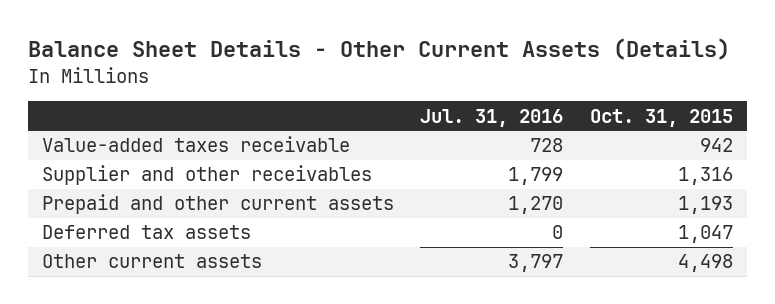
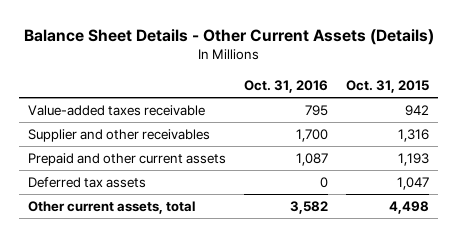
[420,108,564,127] Jul. 31, 2016 -> none
none -> [244,79,329,93] Oct. 31, 2016
[41,254,262,269] Other current assets -> [28,200,196,214] Other current assets, total

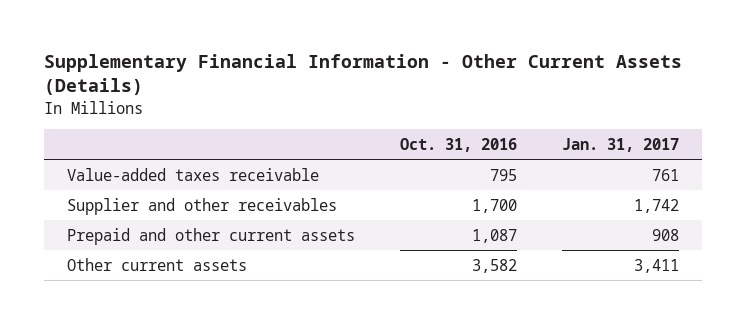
[23,28,434,45] Balance Sheet Details - Other Current Assets (Details) -> [43,54,682,96] Supplementary Financial Information - Other Current Assets (Details)
[345,79,429,93] Oct. 31, 2015 -> none
none -> [562,137,680,152] Jan. 31, 2017
[28,176,147,188] Deferred tax assets -> none
[28,200,196,214] Other current assets, total -> [66,257,247,271] Other current assets

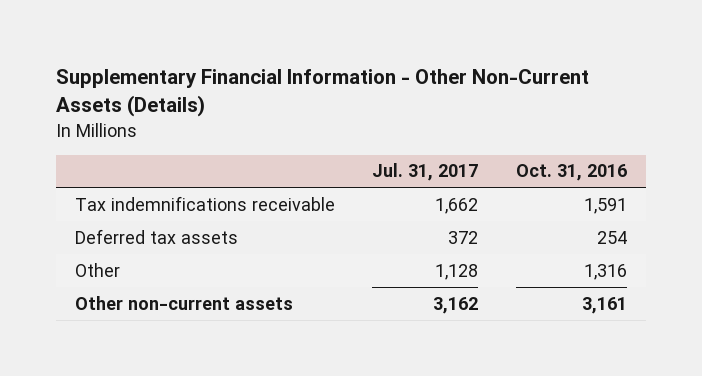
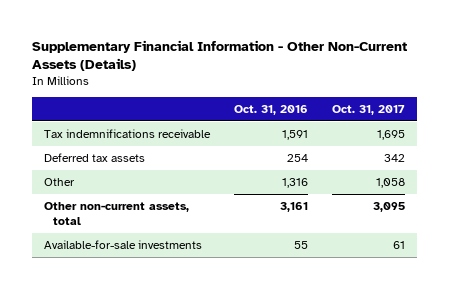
[372,163,479,182] Jul. 31, 2017 -> none
none -> [331,105,405,116] Oct. 31, 2017
[75,295,294,310] Other non-current assets -> [44,201,190,226] Other non-current assets, total
none -> [44,239,203,249] Available-for-sale investments

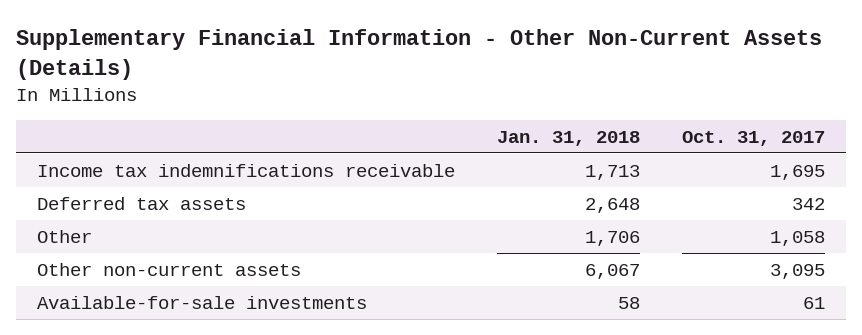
[234,105,309,116] Oct. 31, 2016 -> none
none -> [497,130,641,146] Jan. 31, 2018
[44,128,212,138] Tax indemnifications receivable -> [36,163,455,177] Income tax indemnifications receivable
[44,201,190,226] Other non-current assets, total -> [36,262,301,276] Other non-current assets

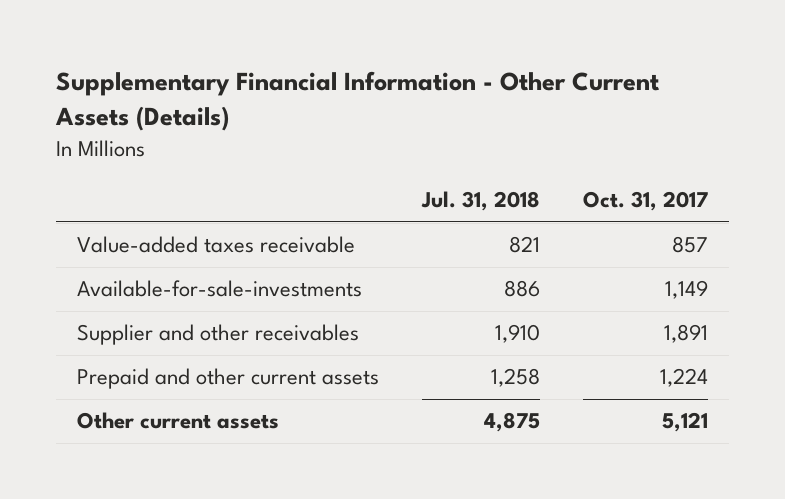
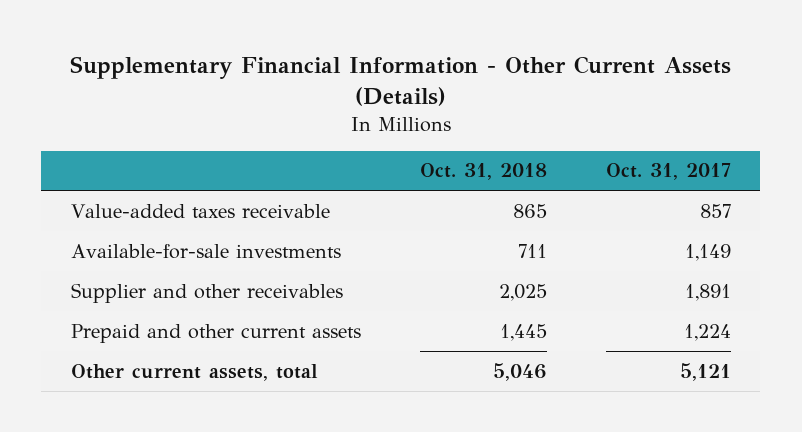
[420,191,540,212] Jul. 31, 2018 -> none
none -> [419,163,547,181] Oct. 31, 2018
[77,280,363,298] Available-for-sale-investments -> [70,243,341,259] Available-for-sale investments
[77,412,280,430] Other current assets -> [70,363,318,381] Other current assets, total

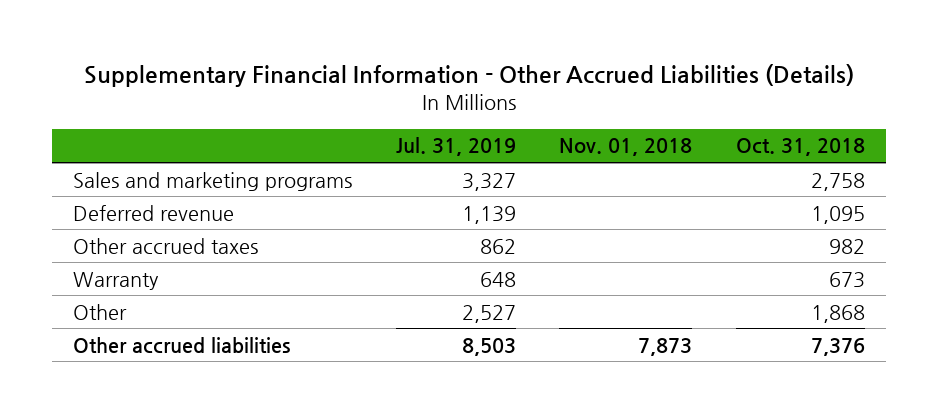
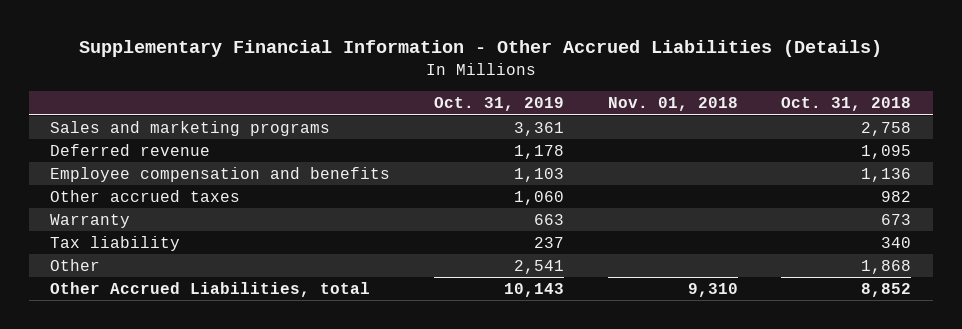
[395,137,516,157] Jul. 31, 2019 -> none
none -> [434,97,565,112] Oct. 31, 2019
none -> [50,167,391,183] Employee compensation and benefits
none -> [50,236,181,252] Tax liability
[73,336,291,354] Other accrued liabilities -> [50,282,371,298] Other Accrued Liabilities, total
[638,337,693,356] 7,873 -> [687,283,738,298] 9,310
[810,337,865,356] 7,376 -> [861,283,912,298] 8,852

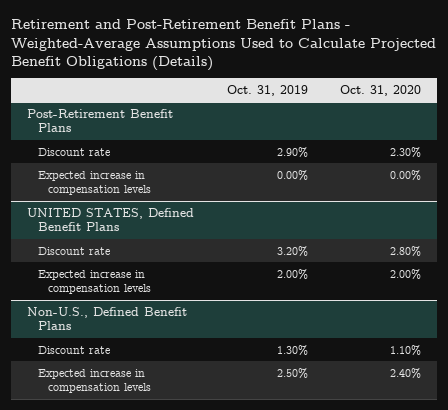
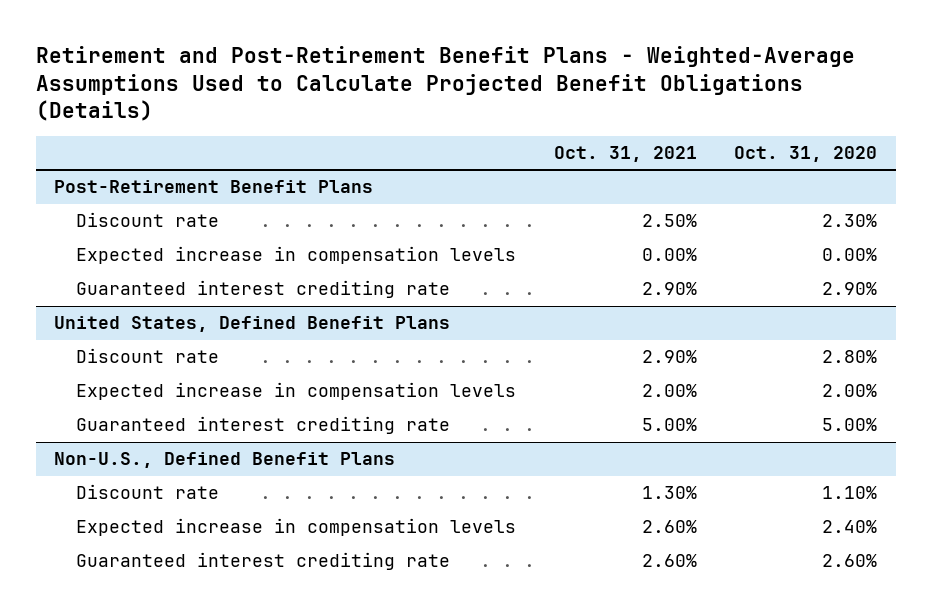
[226,84,308,96] Oct. 31, 2019 -> none
none -> [553,146,697,163] Oct. 31, 2021
none -> [76,280,451,299] Guaranteed interest crediting rate
[27,207,195,232] UNITED STATES, Defined Benefit Plans -> [54,316,451,333] United States, Defined Benefit Plans
none -> [76,416,451,435] Guaranteed interest crediting rate
none -> [76,552,451,571] Guaranteed interest crediting rate

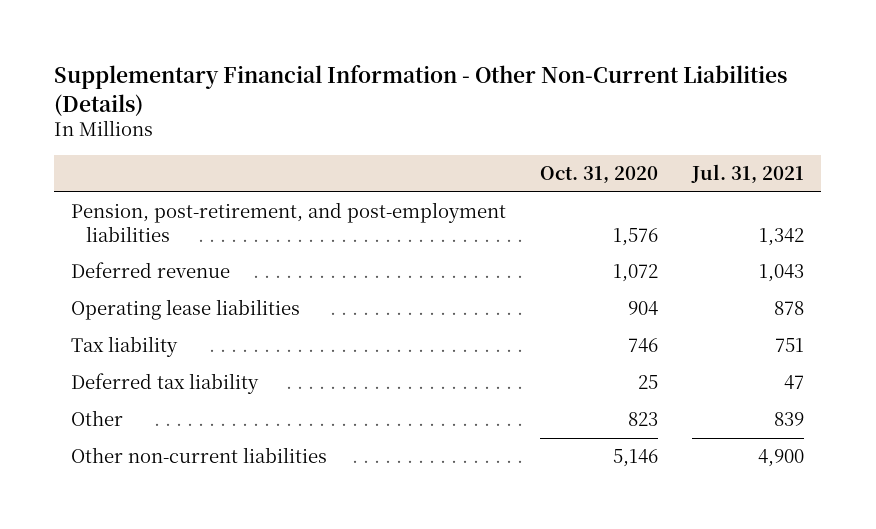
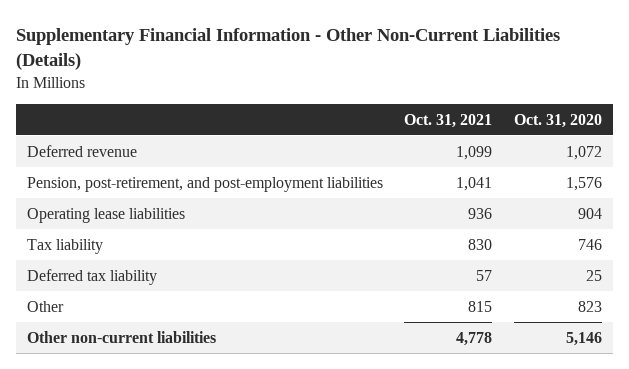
[691,164,805,185] Jul. 31, 2021 -> none
none -> [404,113,493,128] Oct. 31, 2021
[71,202,507,242] Pension, post-retirement, and post-employment liabilities -> [26,176,383,192] Pension, post-retirement, and post-employment liabilities

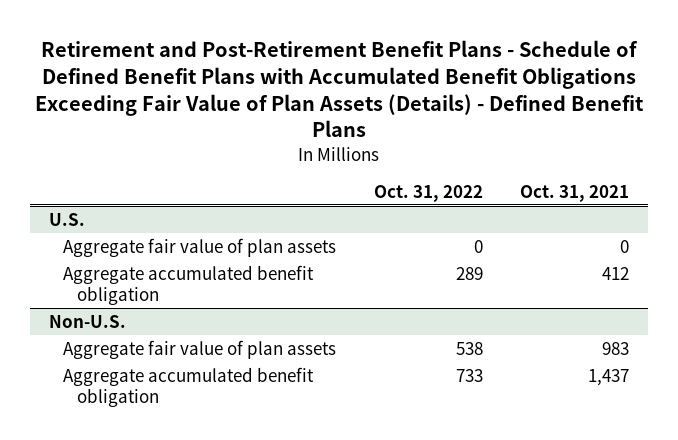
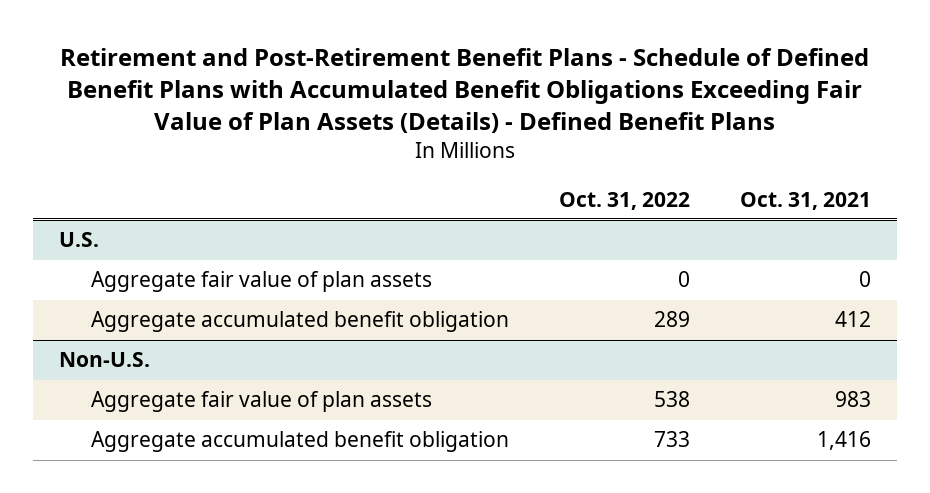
[588,368,630,386] 1,437 -> [817,431,872,451] 1,416

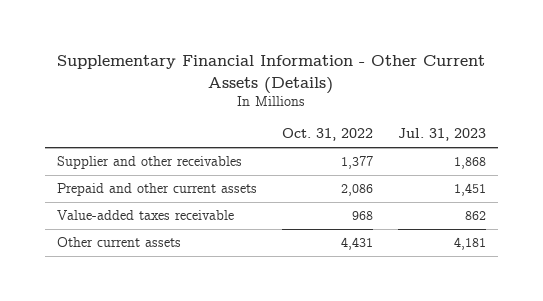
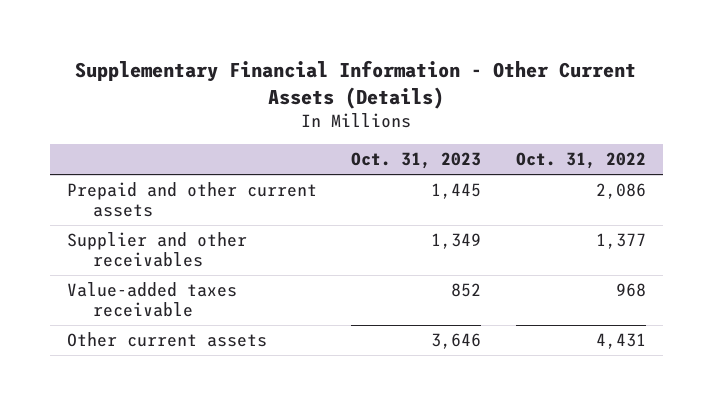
[397,128,486,142] Jul. 31, 2023 -> none
none -> [351,152,482,170] Oct. 31, 2023
[57,156,243,170] Supplier and other receivables -> [67,231,248,267] Supplier and other receivables

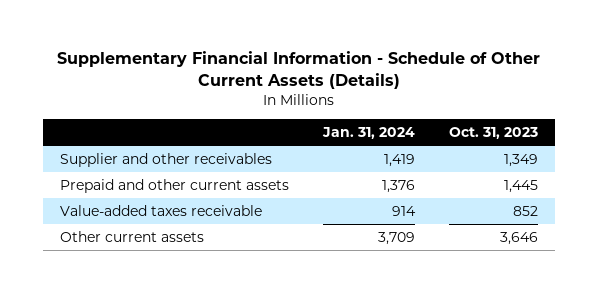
[75,59,637,109] Supplementary Financial Information - Other Current Assets (Details) -> [56,51,540,90] Supplementary Financial Information - Schedule of Other Current Assets (Details)
[515,152,646,170] Oct. 31, 2022 -> none
none -> [321,127,415,140] Jan. 31, 2024
[67,181,318,217] Prepaid and other current assets -> [59,178,289,193] Prepaid and other current assets

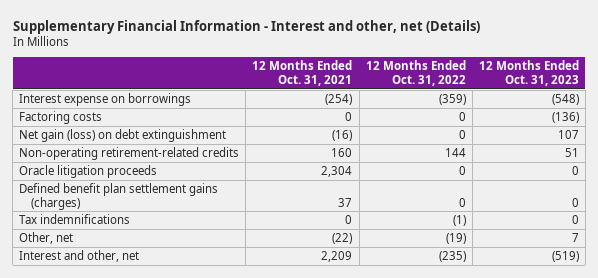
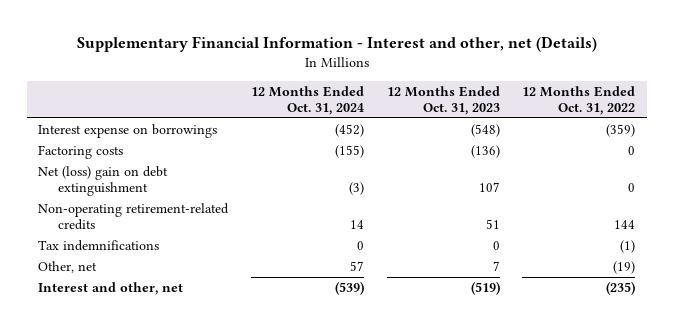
[252,60,353,86] 12 Months Ended Oct. 31, 2021 -> none
none -> [251,85,365,116] 12 Months Ended Oct. 31, 2024
[19,128,227,142] Net gain (loss) on debt extinguishment -> [38,165,169,197] Net (loss) gain on debt extinguishment
[19,164,158,178] Oracle litigation proceeds -> none
[19,182,219,210] Defined benefit plan settlement gains (charges) -> none

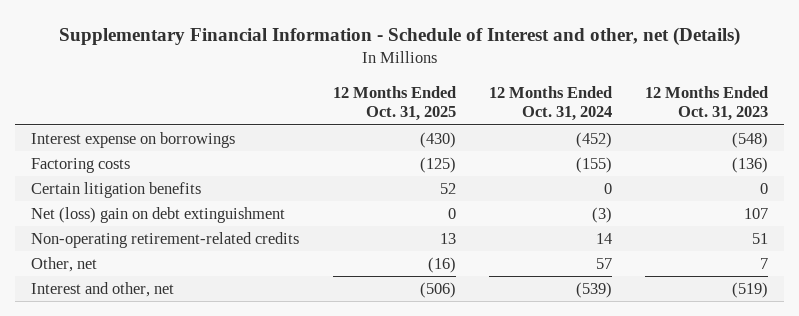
[76,36,597,53] Supplementary Financial Information - Interest and other, net (Details) -> [58,26,740,46] Supplementary Financial Information - Schedule of Interest and other, net (Details)
[522,85,636,116] 12 Months Ended Oct. 31, 2022 -> none
none -> [332,85,456,122] 12 Months Ended Oct. 31, 2025
none -> [31,182,202,199] Certain litigation benefits
[38,239,160,251] Tax indemnifications -> none

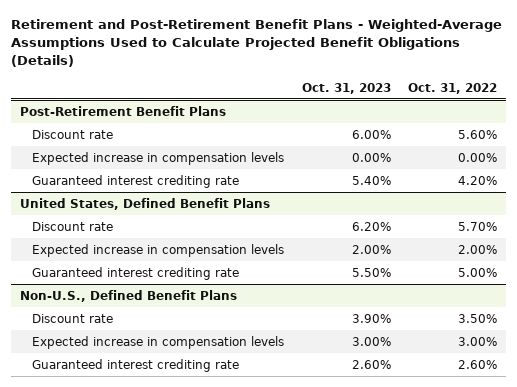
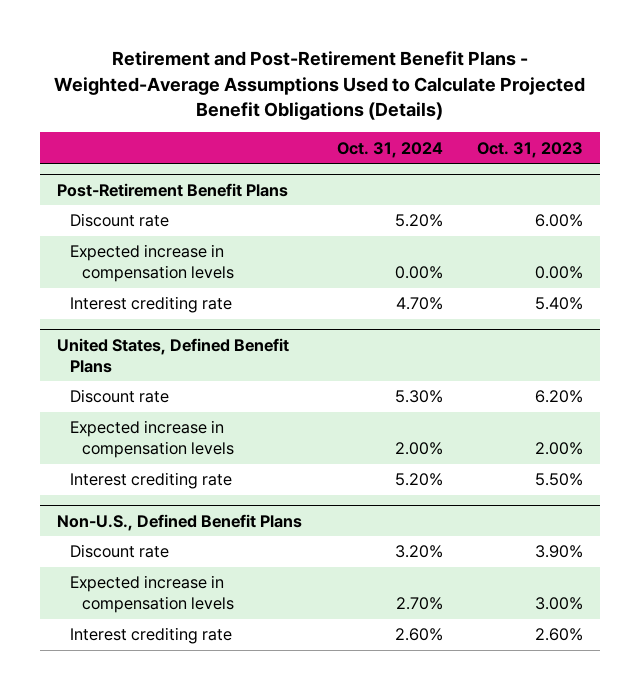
[407,82,497,94] Oct. 31, 2022 -> none
none -> [336,141,443,158] Oct. 31, 2024
[32,174,240,188] Guaranteed interest crediting rate -> [69,296,232,314] Interest crediting rate
[32,266,240,280] Guaranteed interest crediting rate -> [69,472,232,490] Interest crediting rate
[32,358,240,372] Guaranteed interest crediting rate -> [69,627,232,645] Interest crediting rate

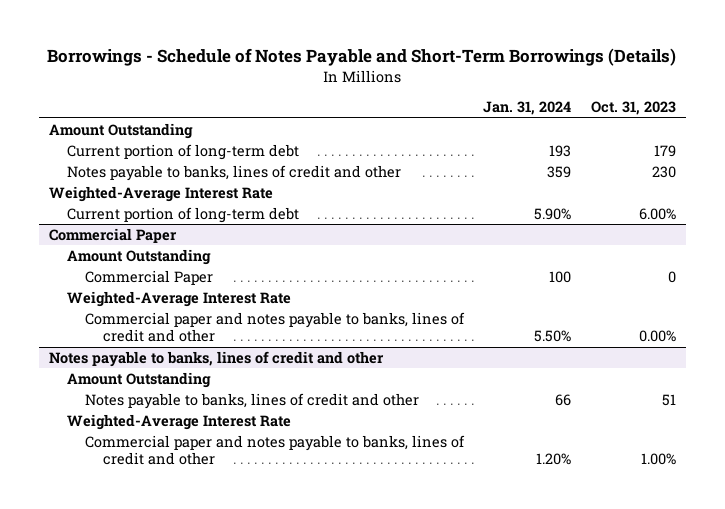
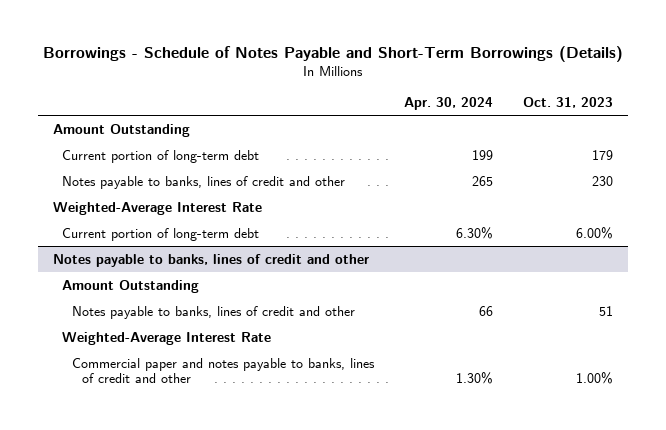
[483,101,572,116] Jan. 31, 2024 -> none
none -> [404,97,494,111] Apr. 30, 2024
[48,228,177,244] Commercial Paper -> none
[66,249,211,266] Amount Outstanding -> none
[84,270,213,286] Commercial Paper -> none
[66,291,291,308] Weighted-Average Interest Rate -> none
[84,312,465,343] Commercial paper and notes payable to banks, lines of credit and other -> none

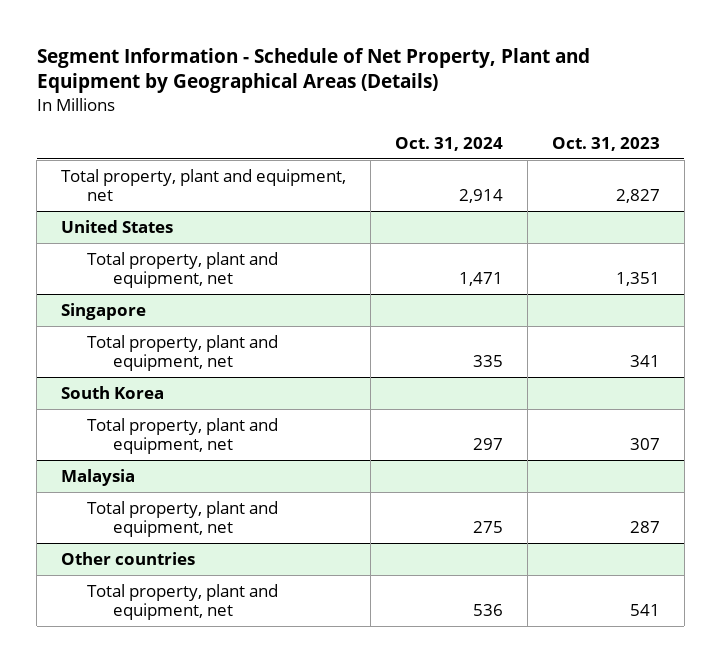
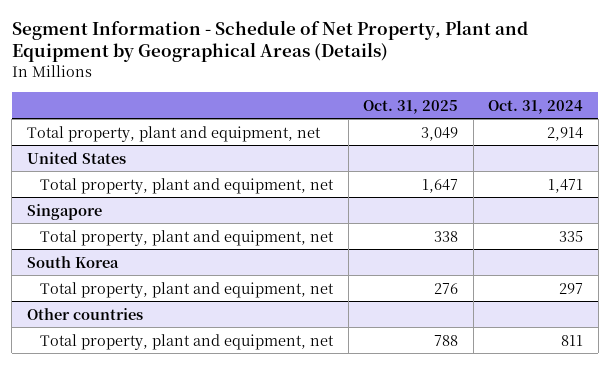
[551,136,660,151] Oct. 31, 2023 -> none
none -> [363,99,459,114] Oct. 31, 2025
[61,468,136,486] Malaysia -> none
[87,500,279,538] Total property, plant and equipment, net -> none
[473,604,504,617] 536 -> [561,334,584,346] 811

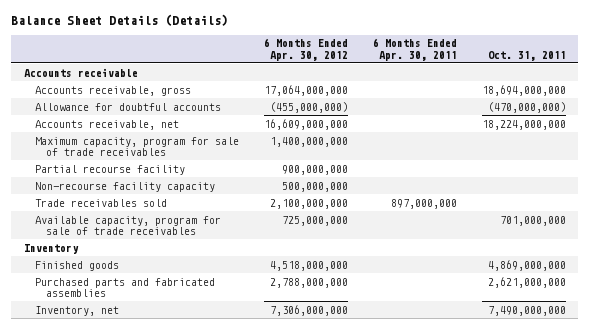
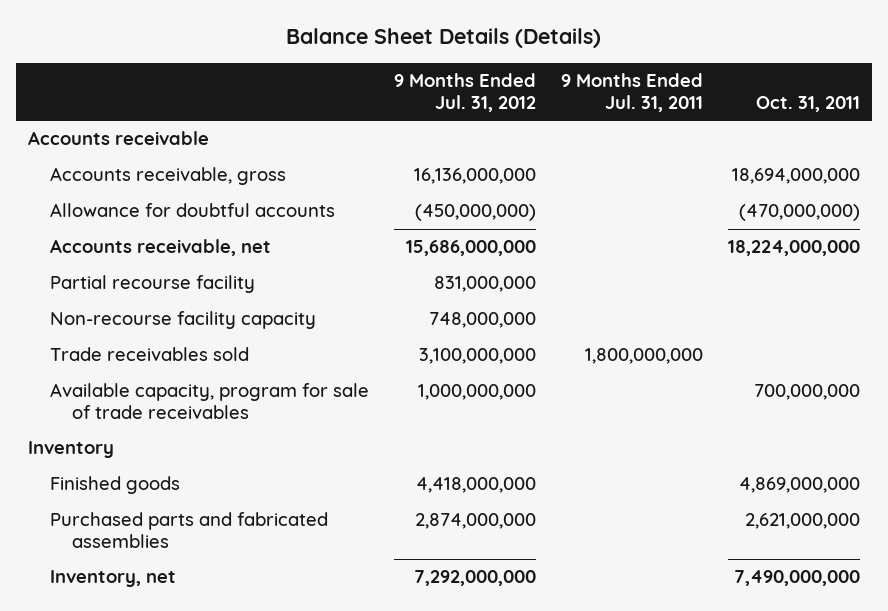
[263,38,348,61] 6 Months Ended Apr. 30, 2012 -> none
[372,38,457,61] 6 Months Ended Apr. 30, 2011 -> none
none -> [393,73,536,112] 9 Months Ended Jul. 31, 2012
none -> [560,73,703,112] 9 Months Ended Jul. 31, 2011
[34,136,239,156] Maximum capacity, program for sale of trade receivables -> none
[499,215,566,226] 701,000,000 -> [753,384,860,401] 700,000,000

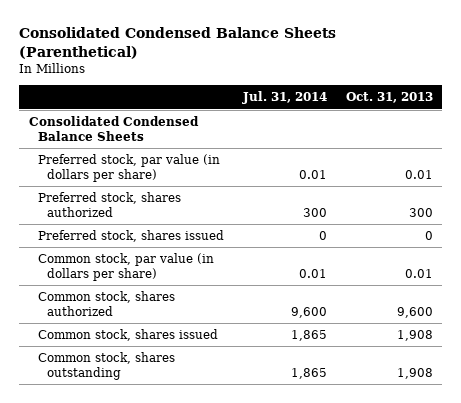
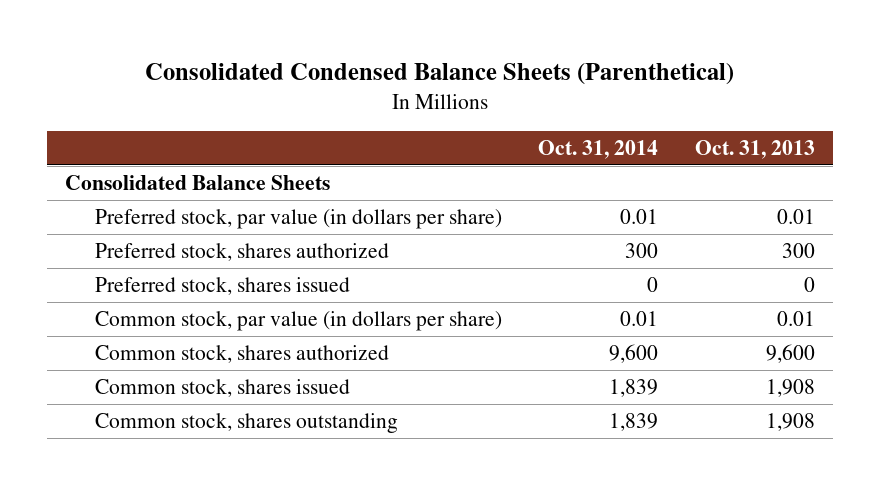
[241,91,327,105] Jul. 31, 2014 -> none
none -> [538,139,659,159] Oct. 31, 2014
[28,116,199,141] Consolidated Condensed Balance Sheets -> [65,175,331,191] Consolidated Balance Sheets

